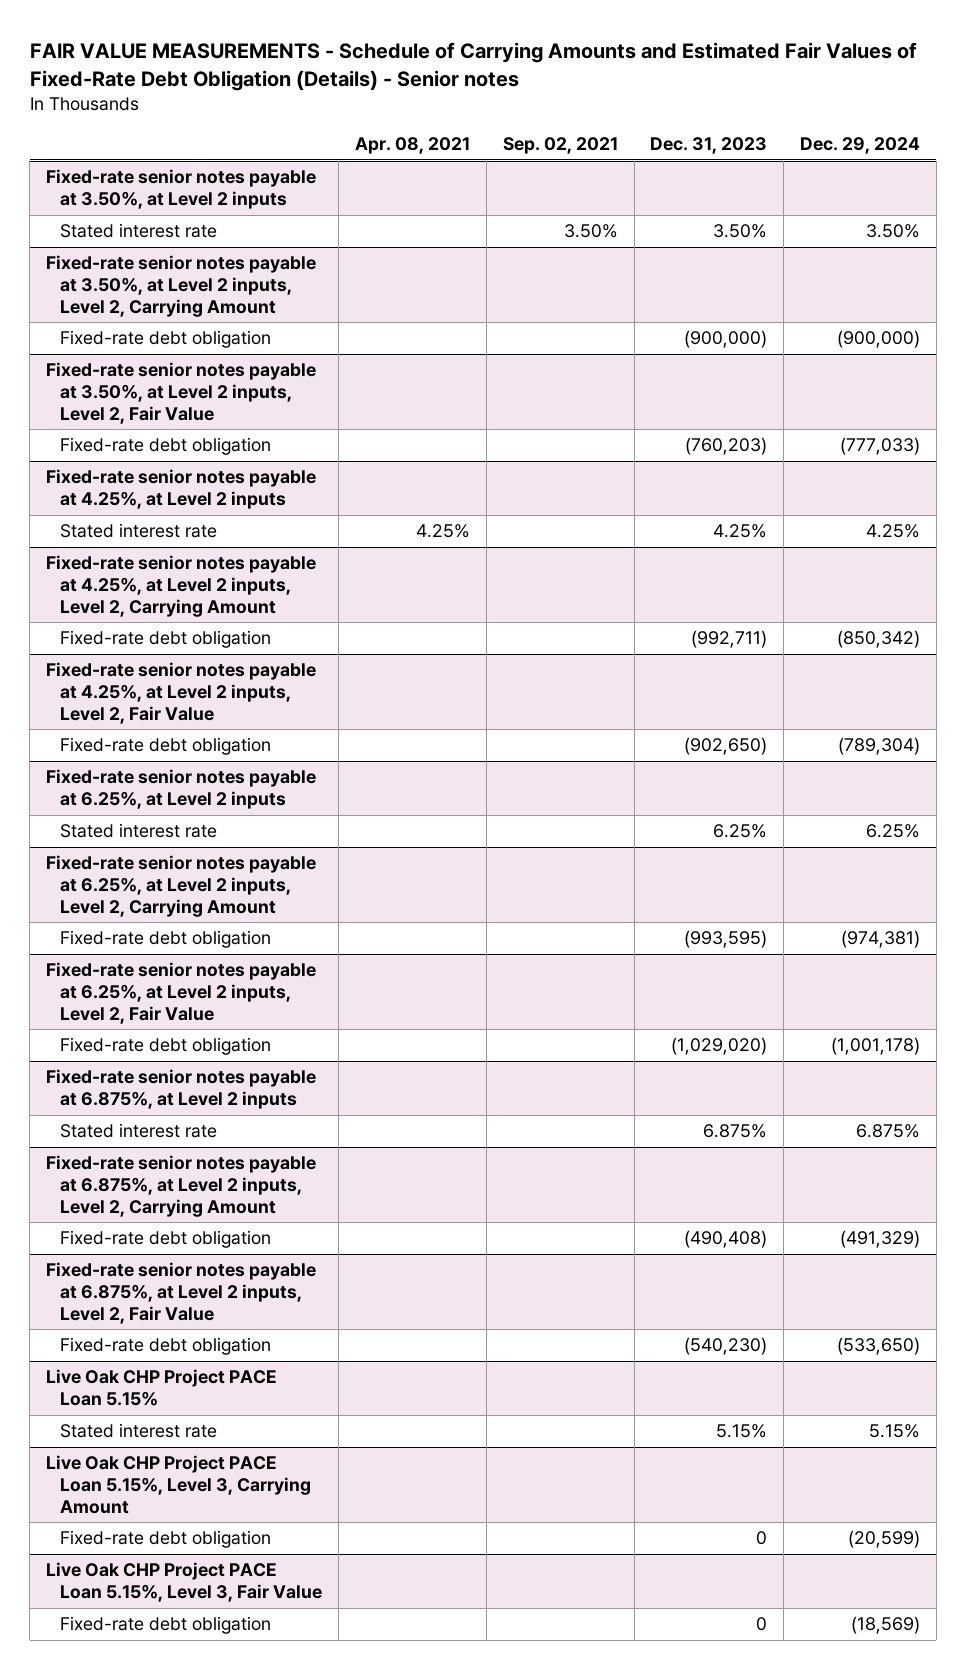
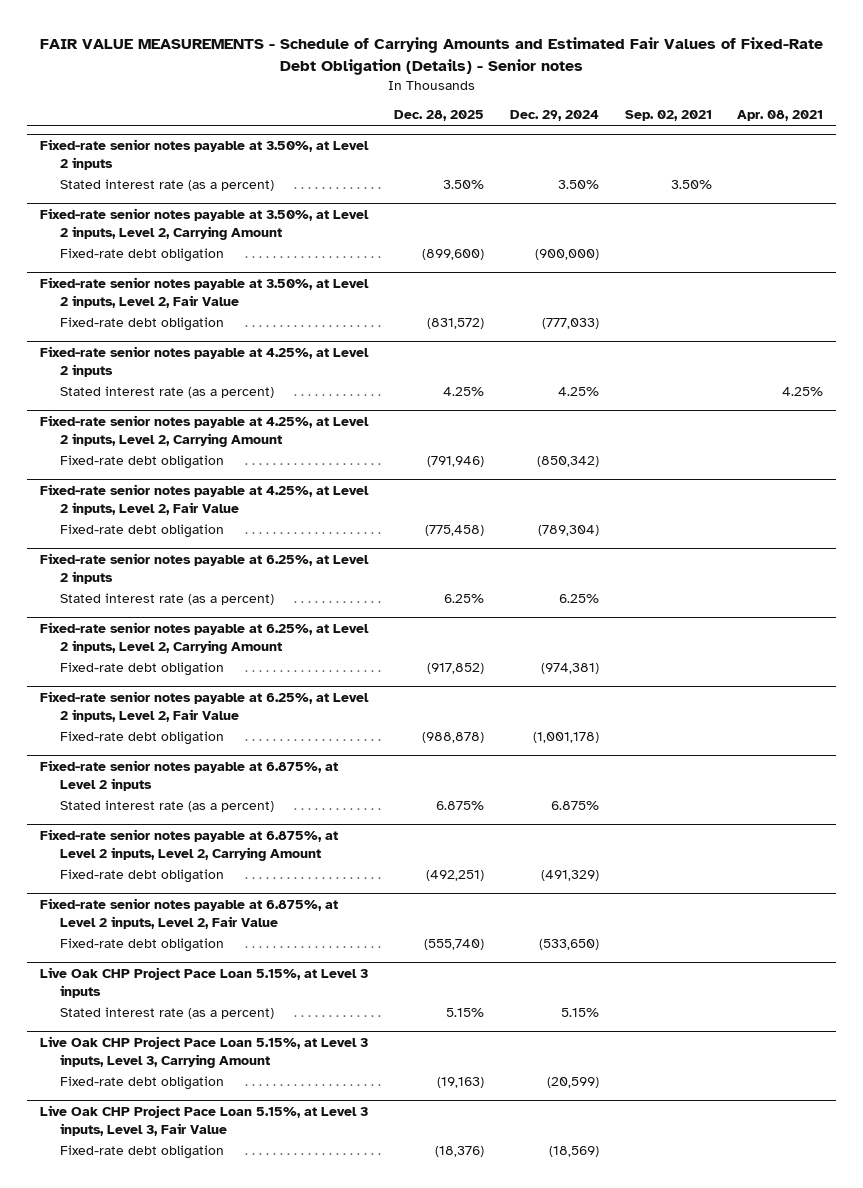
[650,137,768,155] Dec. 31, 2023 -> none
none -> [393,110,484,122] Dec. 28, 2025
[60,223,218,239] Stated interest rate -> [60,179,275,192] Stated interest rate (as a percent)
[60,523,218,539] Stated interest rate -> [60,386,275,399] Stated interest rate (as a percent)
[60,823,218,839] Stated interest rate -> [60,593,275,606] Stated interest rate (as a percent)
[60,1123,218,1139] Stated interest rate -> [60,800,275,813] Stated interest rate (as a percent)
[46,1369,278,1407] Live Oak CHP Project PACE Loan 5.15% -> [39,967,368,998] Live Oak CHP Project Pace Loan 5.15%, at Level 3 inputs
[60,1423,218,1439] Stated interest rate -> [60,1007,275,1020] Stated interest rate (as a percent)
[46,1455,312,1515] Live Oak CHP Project PACE Loan 5.15%, Level 3, Carrying Amount -> [39,1036,368,1068] Live Oak CHP Project Pace Loan 5.15%, at Level 3 inputs, Level 3, Carrying Amount
[46,1562,323,1603] Live Oak CHP Project PACE Loan 5.15%, Level 3, Fair Value -> [39,1105,368,1136] Live Oak CHP Project Pace Loan 5.15%, at Level 3 inputs, Level 3, Fair Value

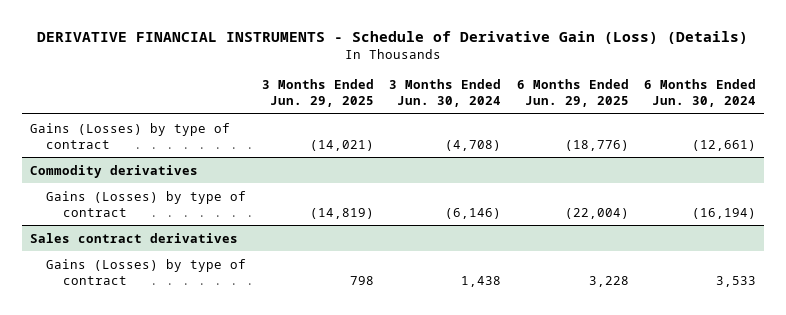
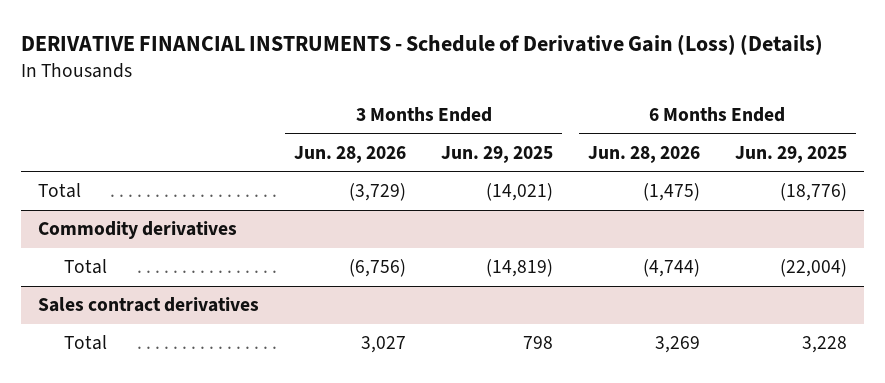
[389,78,502,108] 3 Months Ended Jun. 30, 2024 -> none
[643,78,756,108] 6 Months Ended Jun. 30, 2024 -> none
none -> [294,145,407,163] Jun. 28, 2026
none -> [587,145,700,163] Jun. 28, 2026
[29,122,230,149] Gains (Losses) by type of contract -> [38,183,82,199] Total
[46,190,247,217] Gains (Losses) by type of contract -> [63,259,107,275] Total
[46,258,247,285] Gains (Losses) by type of contract -> [63,335,107,351] Total

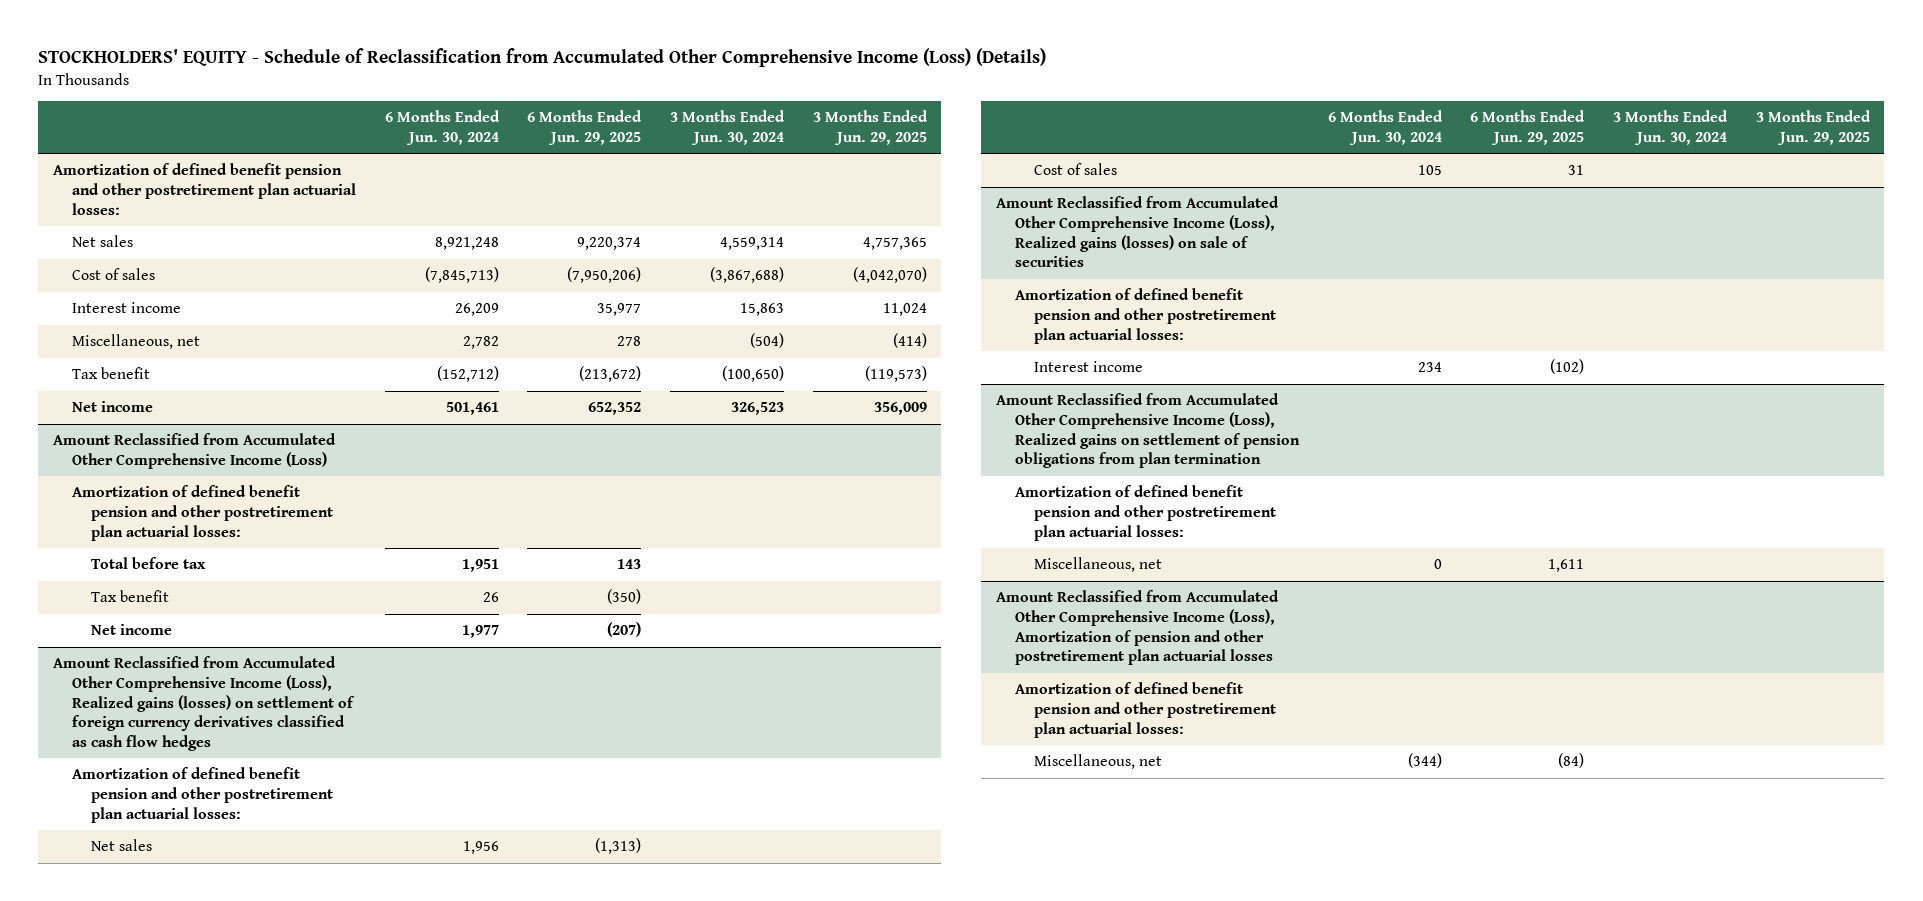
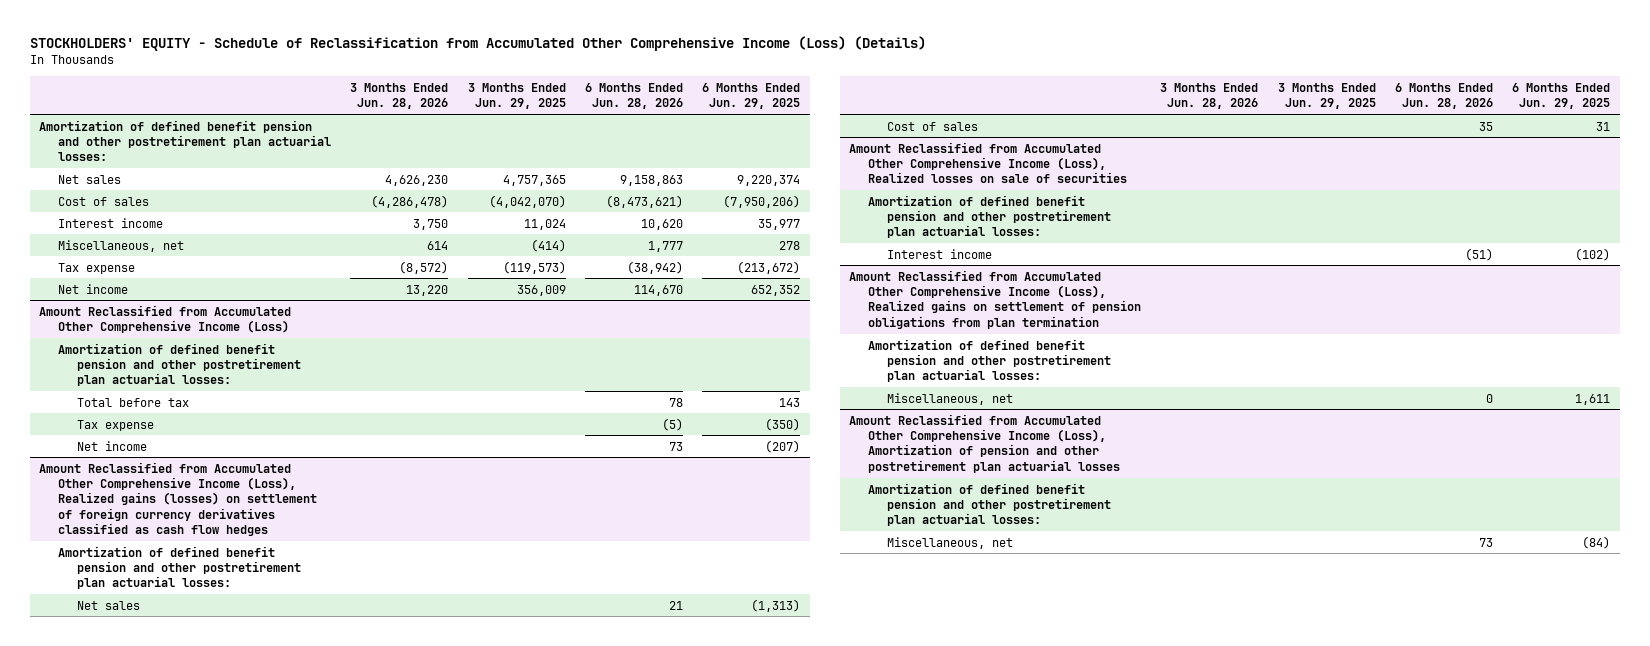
[384,110,500,145] 6 Months Ended Jun. 30, 2024 -> none
[670,110,786,145] 3 Months Ended Jun. 30, 2024 -> none
none -> [350,82,449,110] 3 Months Ended Jun. 28, 2026
none -> [585,82,684,110] 6 Months Ended Jun. 28, 2026
[71,367,150,380] Tax benefit -> [58,262,136,274] Tax expense
[90,590,169,603] Tax benefit -> [76,419,154,431] Tax expense
[995,196,1279,268] Amount Reclassified from Accumulated Other Comprehensive Income (Loss), Realized gains (losses) on sale of securities -> [849,141,1128,184] Amount Reclassified from Accumulated Other Comprehensive Income (Loss), Realized losses on sale of securities

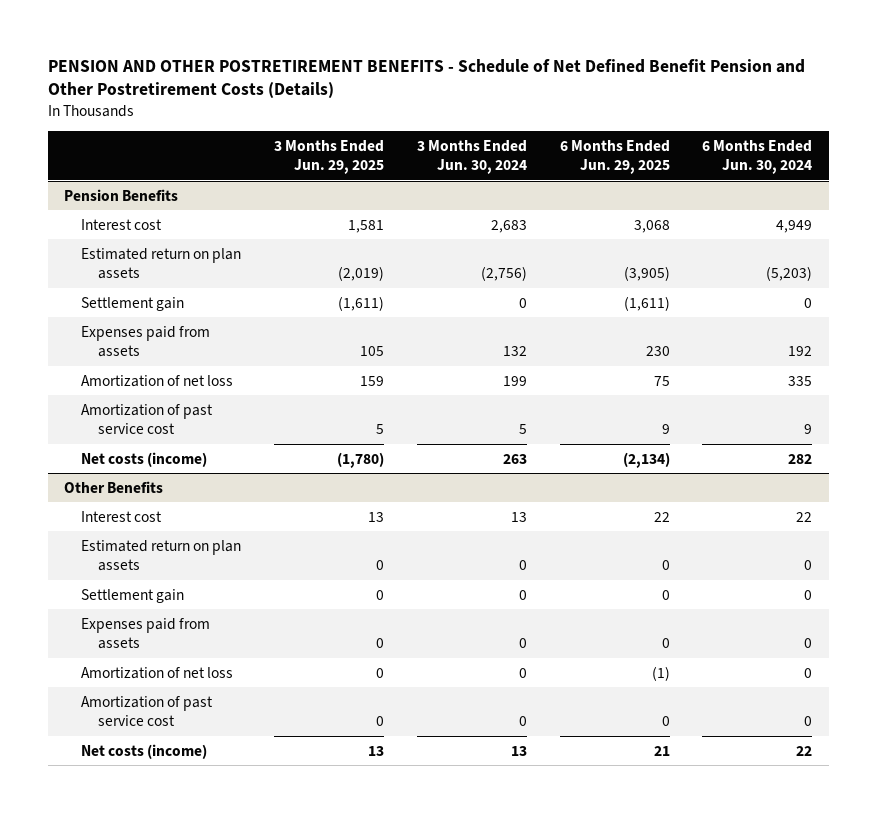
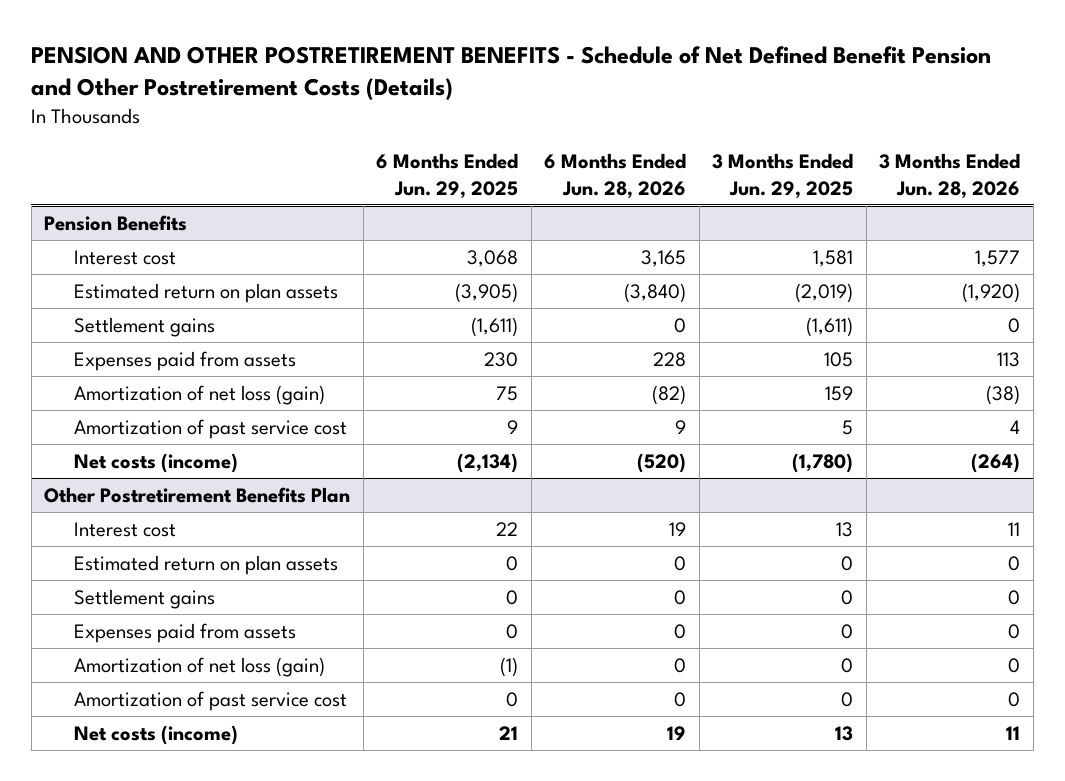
[416,139,527,175] 3 Months Ended Jun. 30, 2024 -> none
[702,139,813,175] 6 Months Ended Jun. 30, 2024 -> none
none -> [544,152,687,199] 6 Months Ended Jun. 28, 2026
none -> [879,152,1021,199] 3 Months Ended Jun. 28, 2026
[81,296,185,311] Settlement gain -> [74,316,216,337] Settlement gains
[81,374,234,387] Amortization of net loss -> [74,384,326,405] Amortization of net loss (gain)
[64,480,164,493] Other Benefits -> [44,486,351,503] Other Postretirement Benefits Plan
[81,588,185,603] Settlement gain -> [74,588,216,609] Settlement gains
[81,666,234,679] Amortization of net loss -> [74,656,326,677] Amortization of net loss (gain)

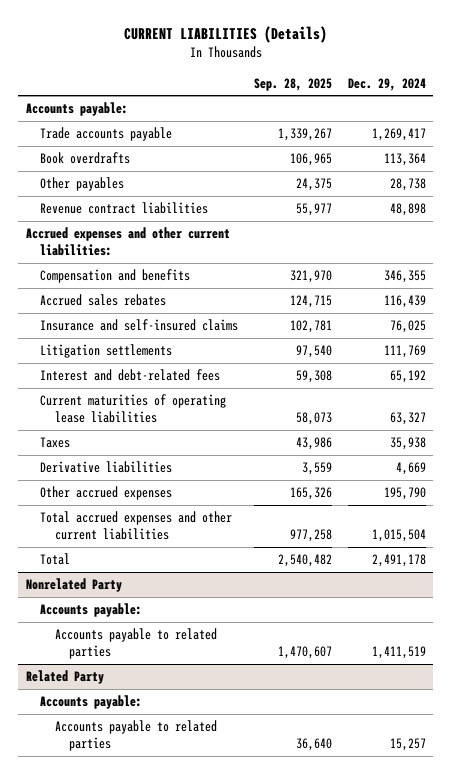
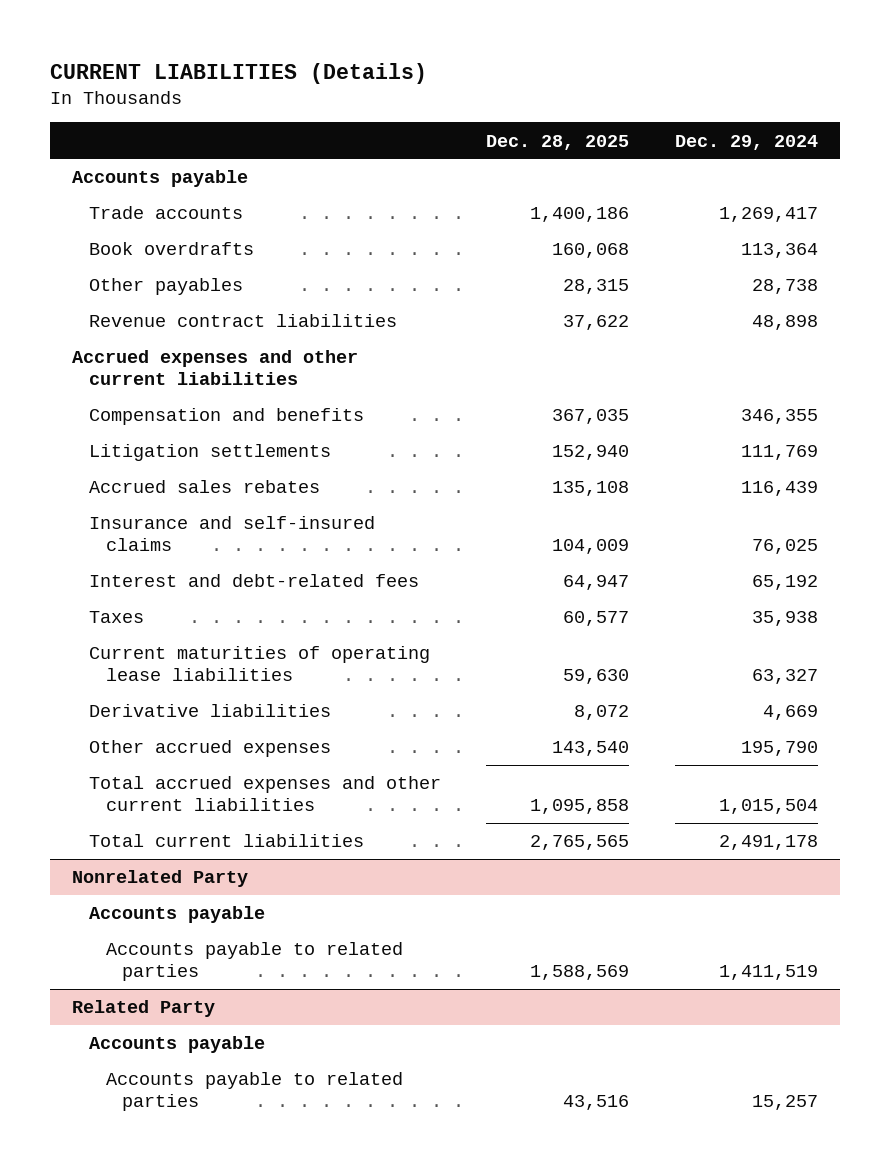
[254,77,333,91] Sep. 28, 2025 -> none
none -> [486,134,630,150] Dec. 28, 2025
[25,102,128,117] Accounts payable: -> [72,170,249,188] Accounts payable
[40,127,173,142] Trade accounts payable -> [88,206,243,220] Trade accounts
[25,227,230,257] Accrued expenses and other current liabilities: -> [72,350,359,386] Accrued expenses and other current liabilities
[40,344,173,359] Litigation settlements -> [88,444,331,462] Litigation settlements
[40,394,227,424] Current maturities of operating lease liabilities -> [88,646,430,682] Current maturities of operating lease liabilities
[40,553,71,566] Total -> [88,834,364,848] Total current liabilities
[40,603,143,618] Accounts payable: -> [88,906,265,924] Accounts payable
[40,695,143,710] Accounts payable: -> [88,1036,265,1054] Accounts payable

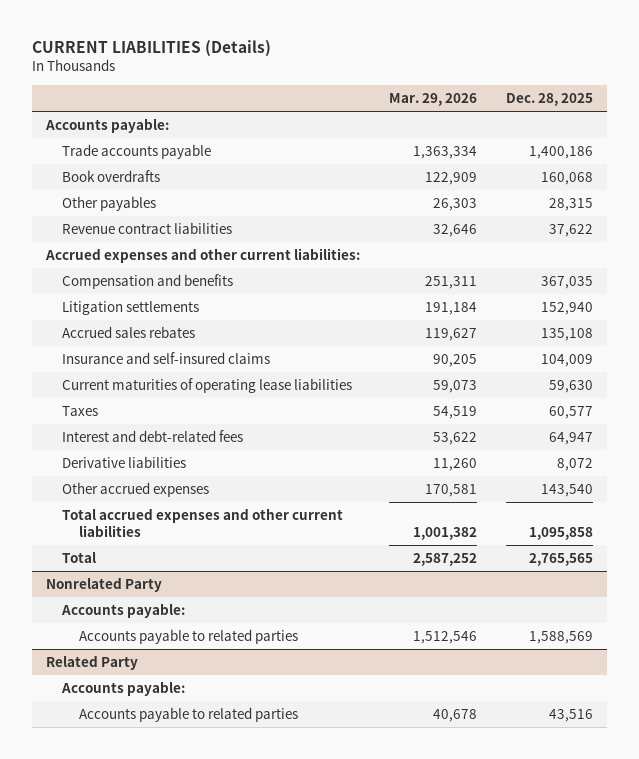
[674,134,818,150] Dec. 29, 2024 -> none
none -> [389,93,478,107] Mar. 29, 2026
[72,170,249,188] Accounts payable -> [45,118,170,134] Accounts payable:
[88,206,243,220] Trade accounts -> [62,144,212,160] Trade accounts payable
[72,350,359,386] Accrued expenses and other current liabilities -> [45,248,361,264] Accrued expenses and other current liabilities:
[88,611,144,624] Taxes -> [62,406,99,417] Taxes
[88,574,419,588] Interest and debt-related fees -> [62,430,244,443] Interest and debt-related fees
[88,834,364,848] Total current liabilities -> [62,552,97,564] Total
[88,906,265,924] Accounts payable -> [61,603,186,619] Accounts payable:
[88,1036,265,1054] Accounts payable -> [61,681,186,697] Accounts payable:

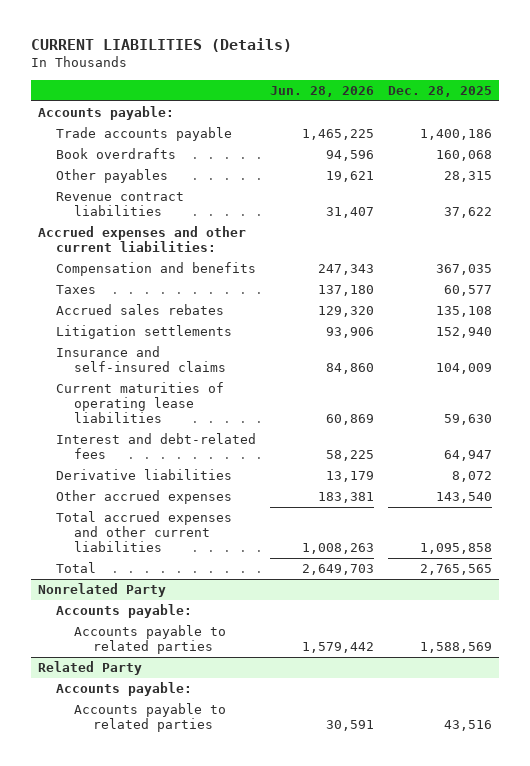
[389,93,478,107] Mar. 29, 2026 -> none
none -> [270,85,375,97] Jun. 28, 2026
[62,406,99,417] Taxes -> [56,285,97,295] Taxes
[62,301,200,316] Litigation settlements -> [56,325,233,340] Litigation settlements

